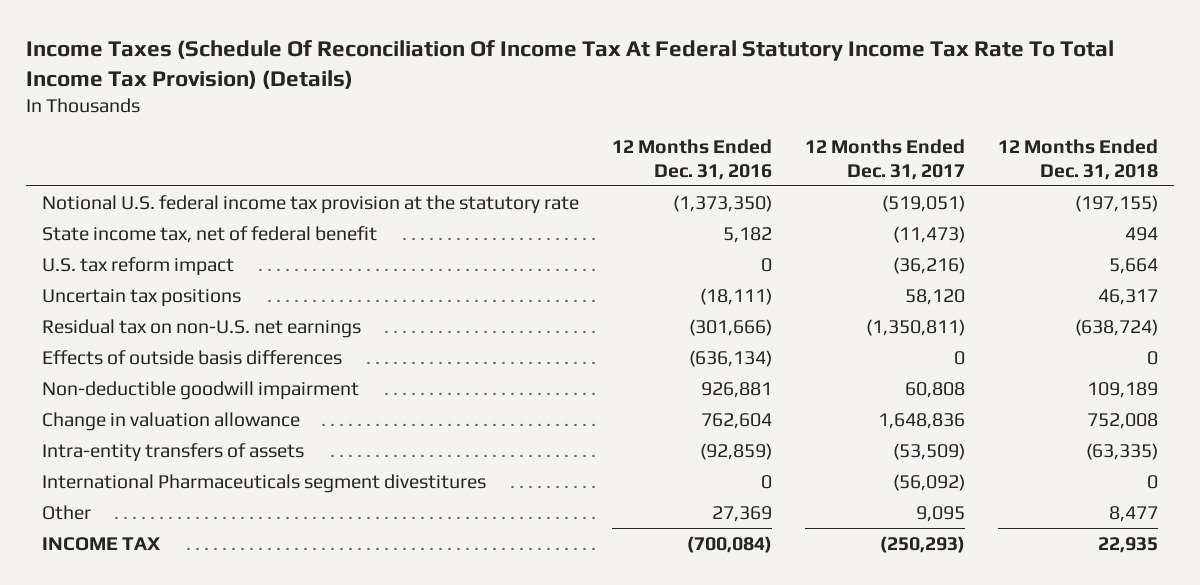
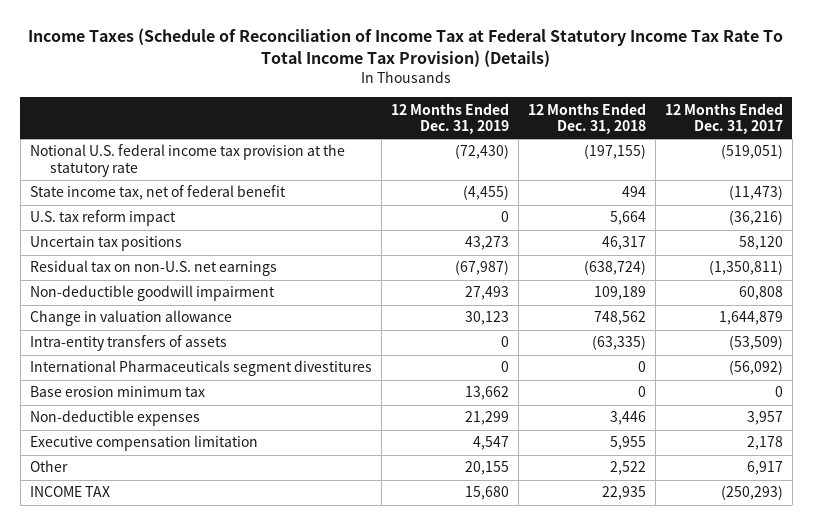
[25,39,1114,90] Income Taxes (Schedule Of Reconciliation Of Income Tax At Federal Statutory Income Tax Rate To Total Income Tax Provision) (Details) -> [28,28,784,68] Income Taxes (Schedule of Reconciliation of Income Tax at Federal Statutory Income Tax Rate To Total Income Tax Provision) (Details)
[612,139,773,180] 12 Months Ended Dec. 31, 2016 -> none
none -> [390,102,509,134] 12 Months Ended Dec. 31, 2019
[42,349,343,365] Effects of outside basis differences -> none
[878,412,966,429] 1,648,836 -> [718,311,783,326] 1,644,879
[1086,412,1158,429] 752,008 -> [593,311,646,326] 748,562
none -> [29,386,205,398] Base erosion minimum tax
none -> [29,410,200,427] Non-deductible expenses
none -> [29,435,258,452] Executive compensation limitation
[916,505,966,522] 9,095 -> [746,461,783,476] 6,917
[1108,505,1158,522] 8,477 -> [609,461,646,476] 2,522

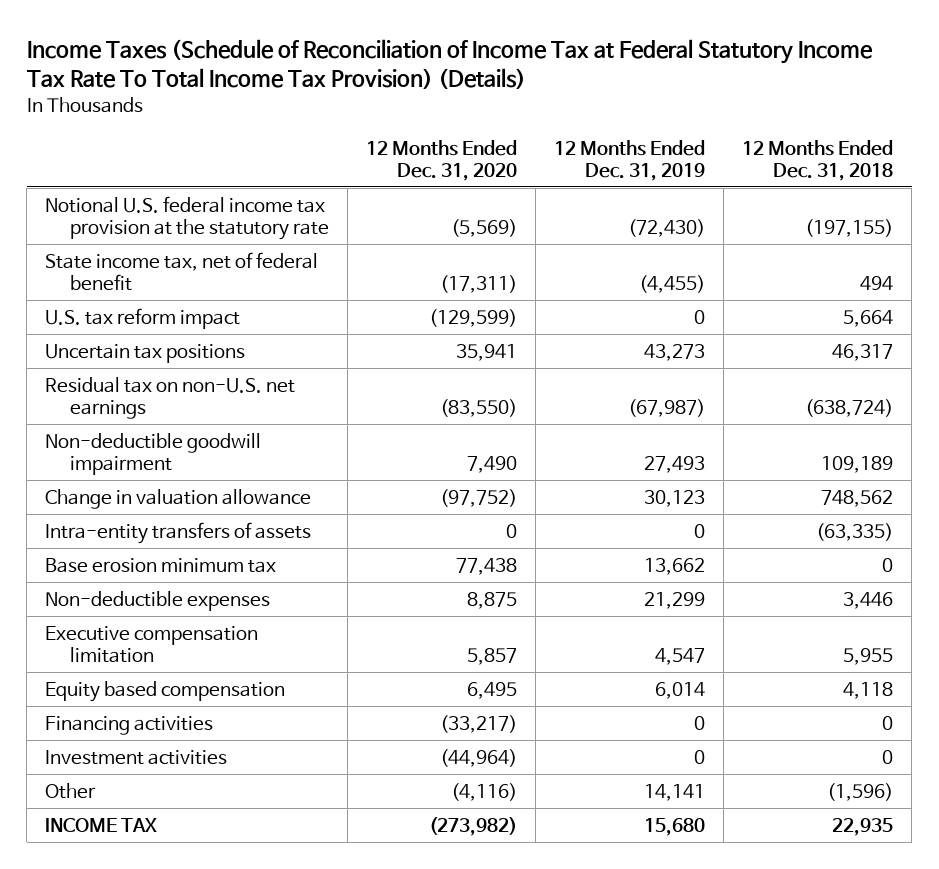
[664,102,783,134] 12 Months Ended Dec. 31, 2017 -> none
none -> [366,139,518,181] 12 Months Ended Dec. 31, 2020
[29,360,372,377] International Pharmaceuticals segment divestitures -> none
none -> [45,680,286,702] Equity based compensation
none -> [45,715,214,735] Financing activities
none -> [45,749,228,765] Investment activities
[464,461,509,476] 20,155 -> [644,783,706,801] 14,141
[609,461,646,476] 2,522 -> [827,782,894,801] (1,596)

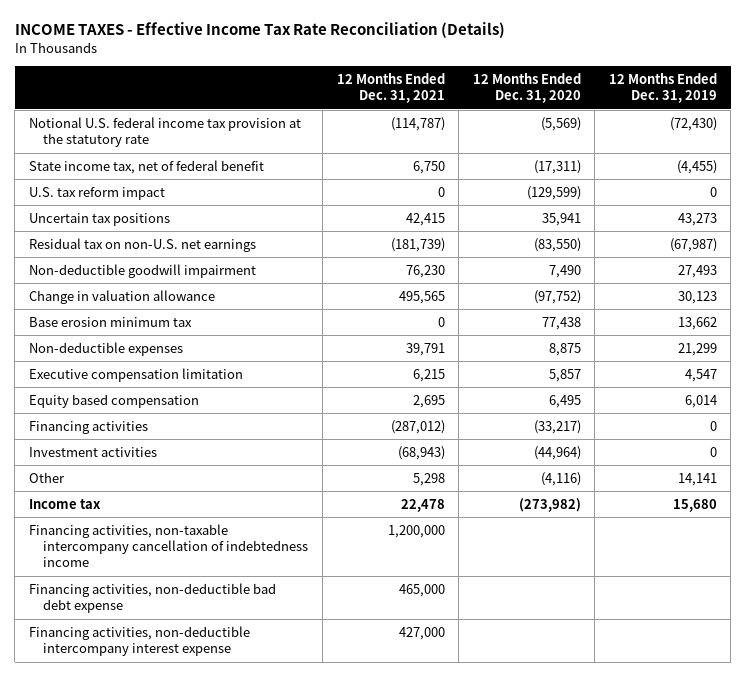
[26,38,873,90] Income Taxes (Schedule of Reconciliation of Income Tax at Federal Statutory Income Tax Rate To Total Income Tax Provision) (Details) -> [14,21,505,38] INCOME TAXES - Effective Income Tax Rate Reconciliation (Details)
[742,139,894,181] 12 Months Ended Dec. 31, 2018 -> none
none -> [336,72,445,104] 12 Months Ended Dec. 31, 2021
[45,521,312,544] Intra-entity transfers of assets -> none
[45,817,158,832] INCOME TAX -> [28,499,101,510] Income tax
none -> [28,524,309,568] Financing activities, non-taxable intercompany cancellation of indebtedness income
none -> [28,583,276,614] Financing activities, non-deductible bad debt expense
none -> [28,626,250,657] Financing activities, non-deductible intercompany interest expense

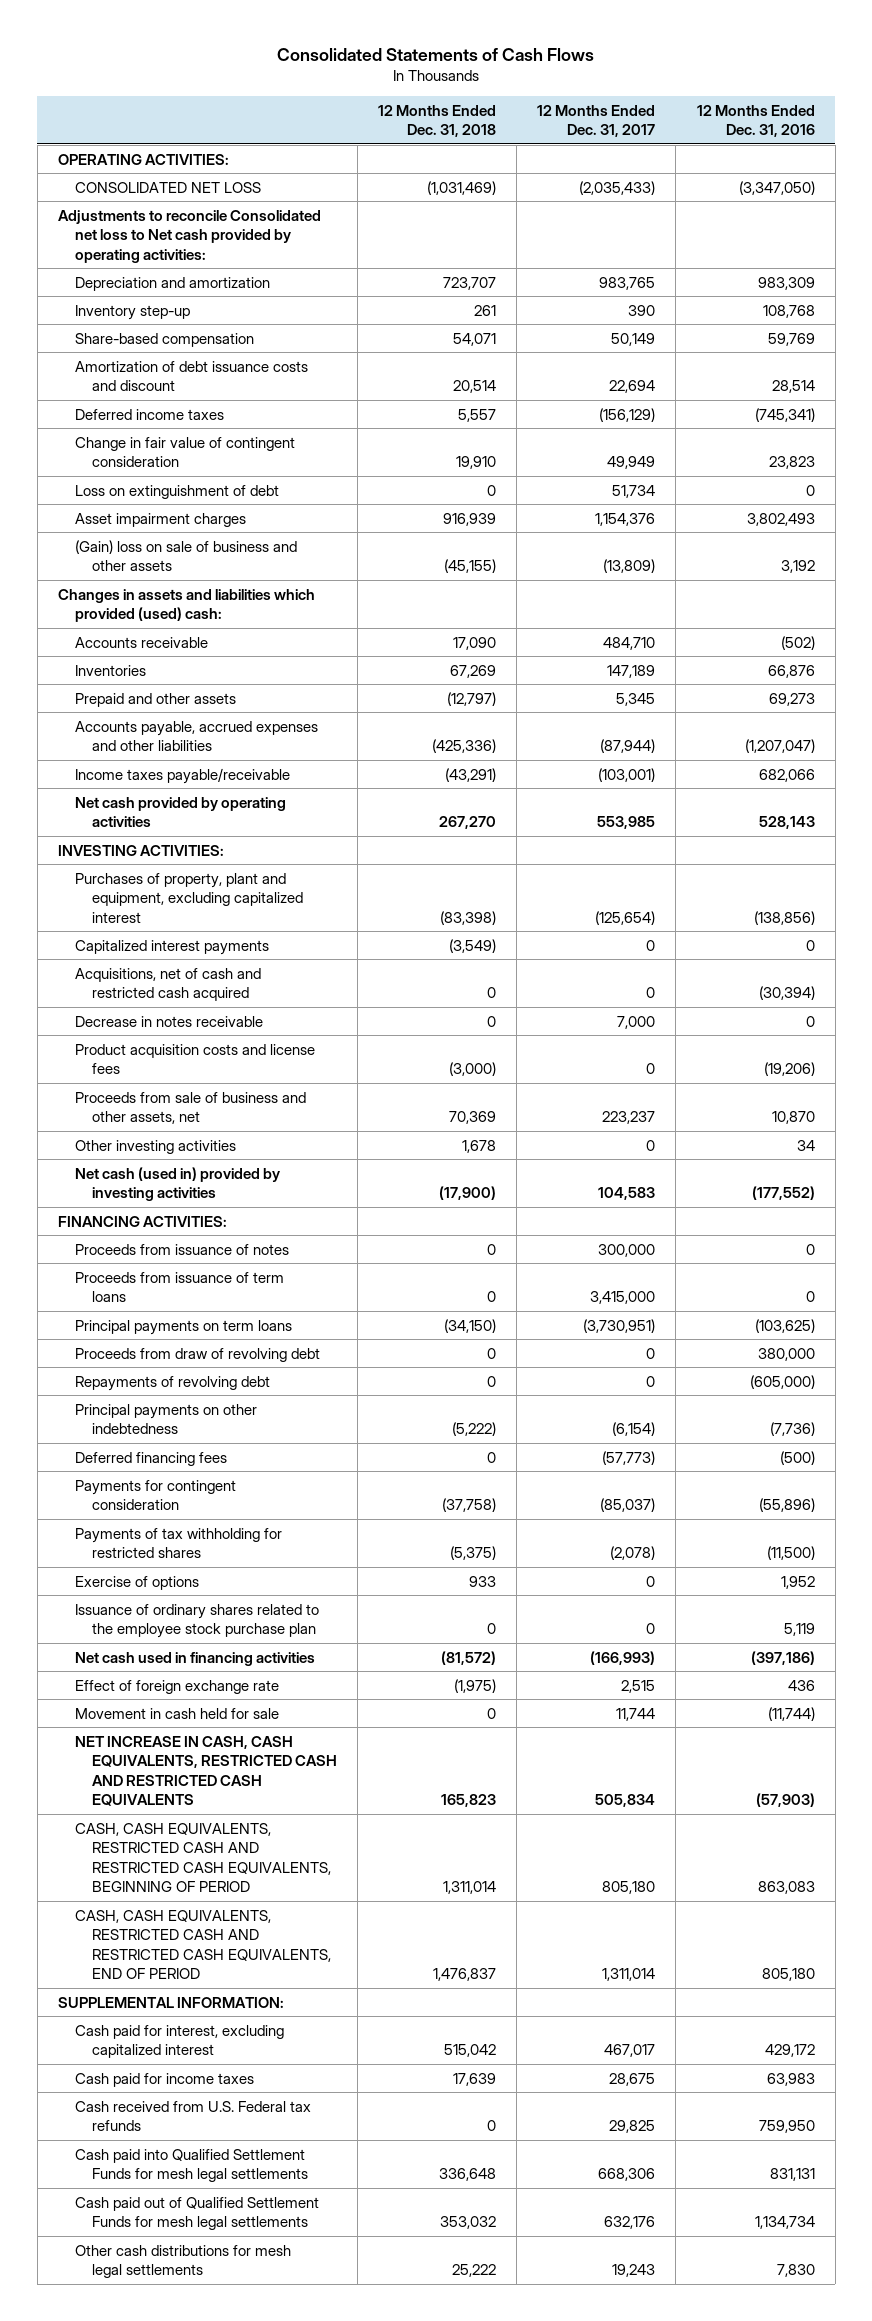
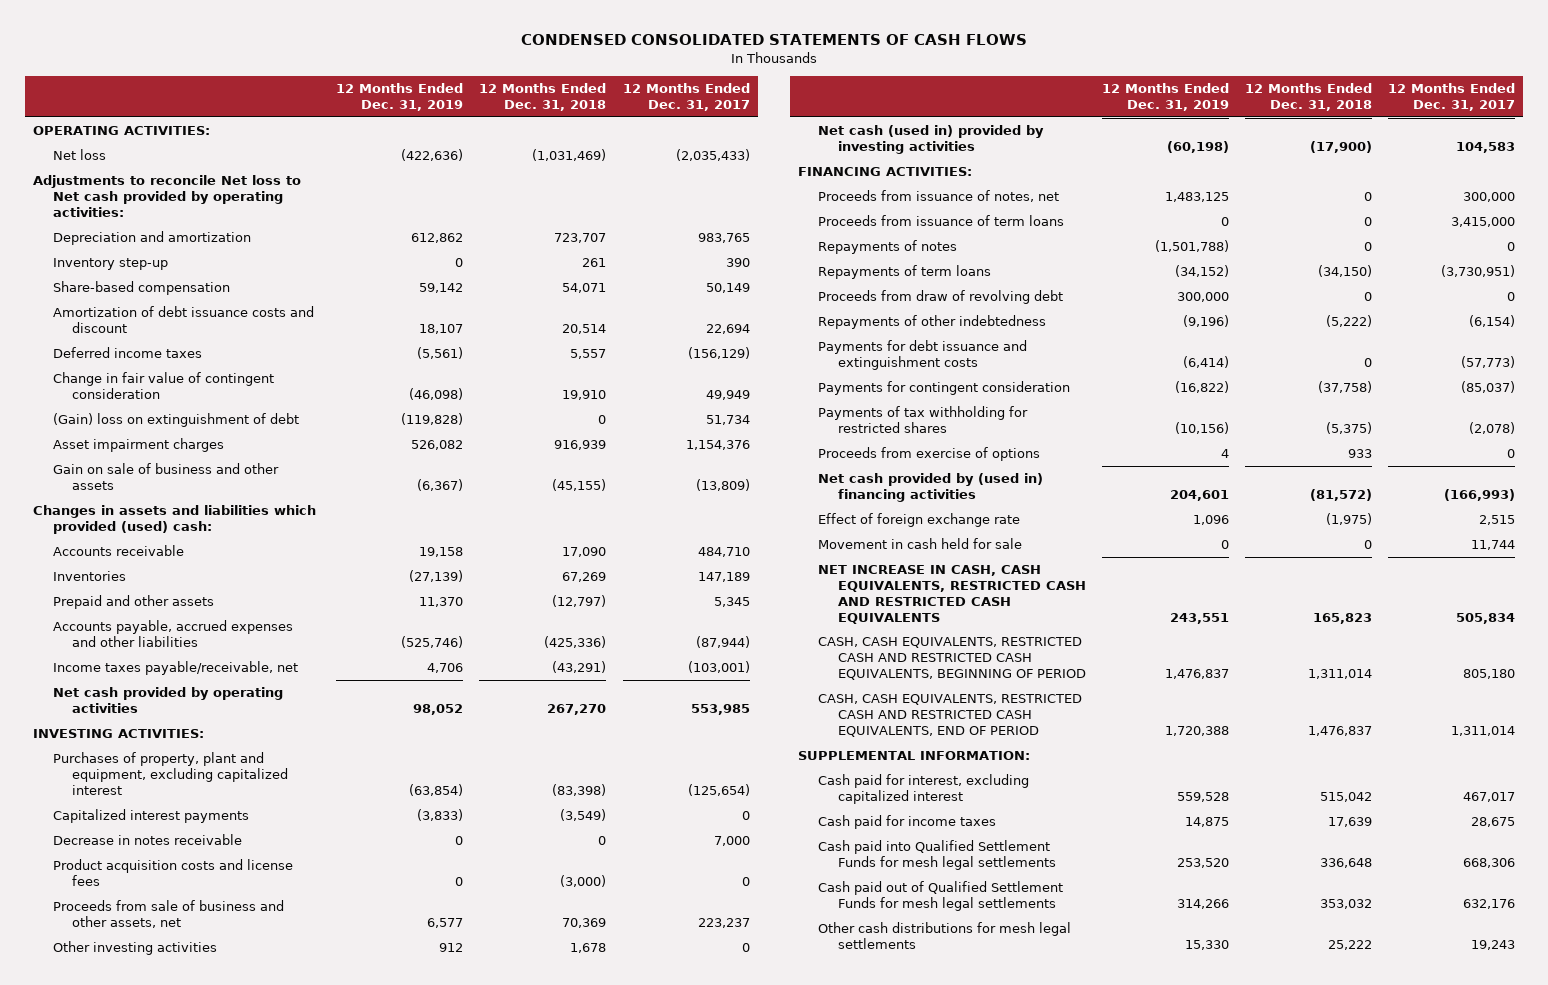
[277,47,595,61] Consolidated Statements of Cash Flows -> [520,34,1027,46] CONDENSED CONSOLIDATED STATEMENTS OF CASH FLOWS
[696,104,815,138] 12 Months Ended Dec. 31, 2016 -> none
none -> [336,83,464,112] 12 Months Ended Dec. 31, 2019
[74,181,261,193] CONSOLIDATED NET LOSS -> [52,149,106,161] Net loss
[57,209,321,263] Adjustments to reconcile Consolidated net loss to Net cash provided by operating activities: -> [32,175,301,217] Adjustments to reconcile Net loss to Net cash provided by operating activities:
[74,484,279,499] Loss on extinguishment of debt -> [52,413,299,428] (Gain) loss on extinguishment of debt
[74,539,297,572] (Gain) loss on sale of business and other assets -> [52,463,279,491] Gain on sale of business and other assets
[74,767,290,784] Income taxes payable/receivable -> [52,661,298,676] Income taxes payable/receivable, net
[74,967,261,1002] Acquisitions, net of cash and restricted cash acquired -> none
[74,1243,289,1255] Proceeds from issuance of notes -> [818,190,1060,203] Proceeds from issuance of notes, net
none -> [818,240,958,255] Repayments of notes
[74,1319,292,1335] Principal payments on term loans -> [818,265,992,280] Repayments of term loans
[74,1375,270,1391] Repayments of revolving debt -> none
[74,1403,257,1435] Principal payments on other indebtedness -> [818,315,1047,330] Repayments of other indebtedness
[74,1451,227,1466] Deferred financing fees -> [818,340,1028,371] Payments for debt issuance and extinguishment costs
[74,1603,319,1639] Issuance of ordinary shares related to the employee stock purchase plan -> none
[74,1575,199,1590] Exercise of options -> [818,447,1041,462] Proceeds from exercise of options
[74,1651,315,1666] Net cash used in financing activities -> [818,473,1044,503] Net cash provided by (used in) financing activities
[74,2100,311,2132] Cash received from U.S. Federal tax refunds -> none

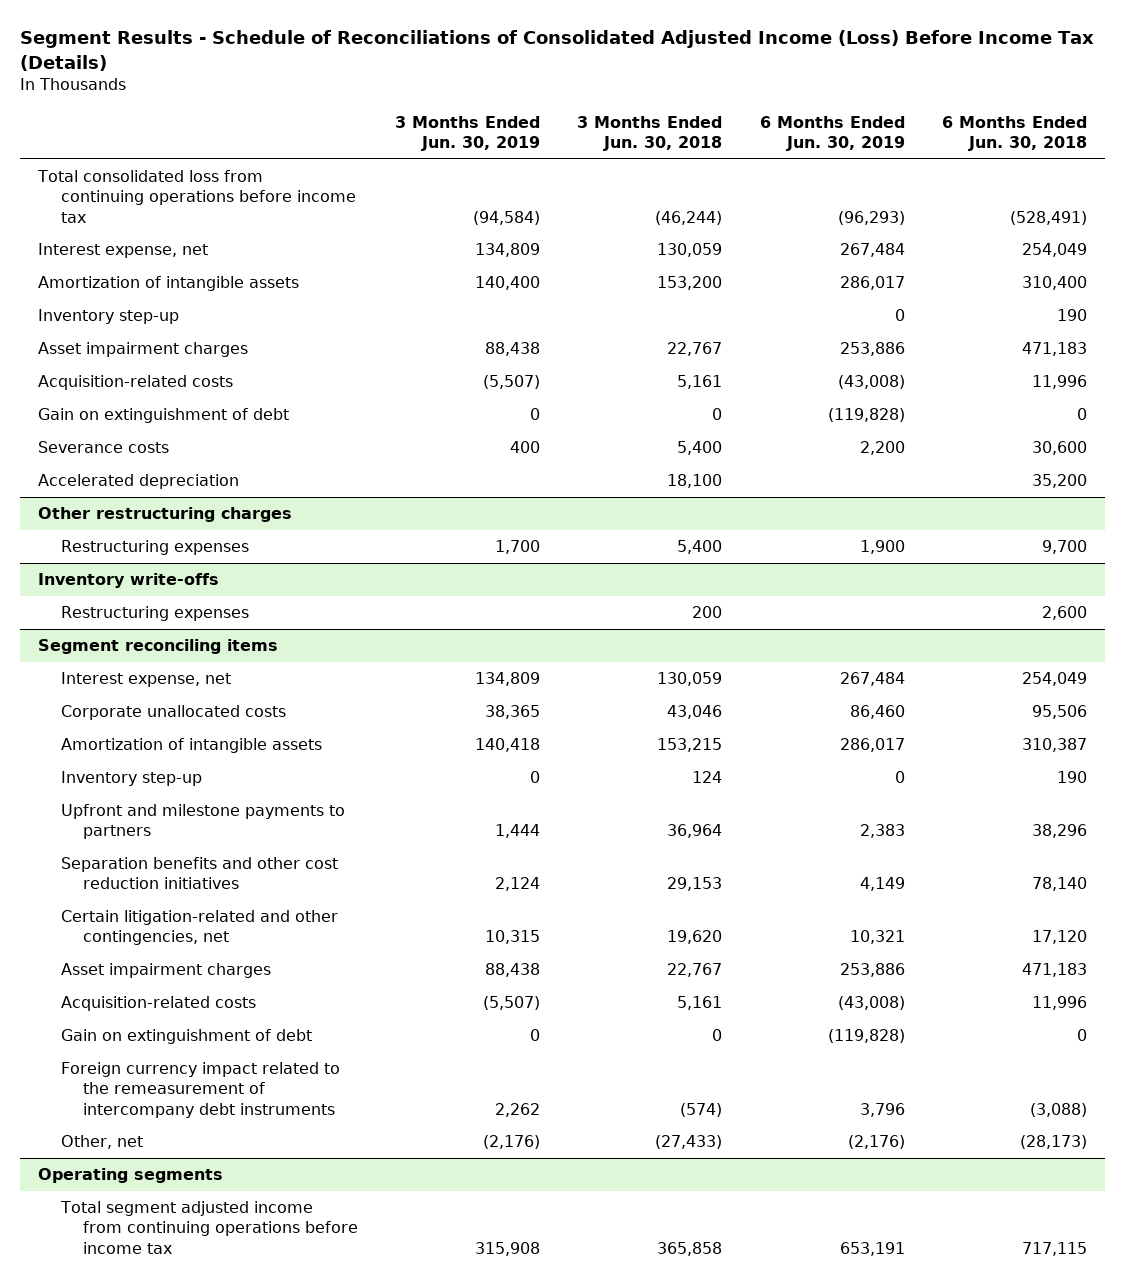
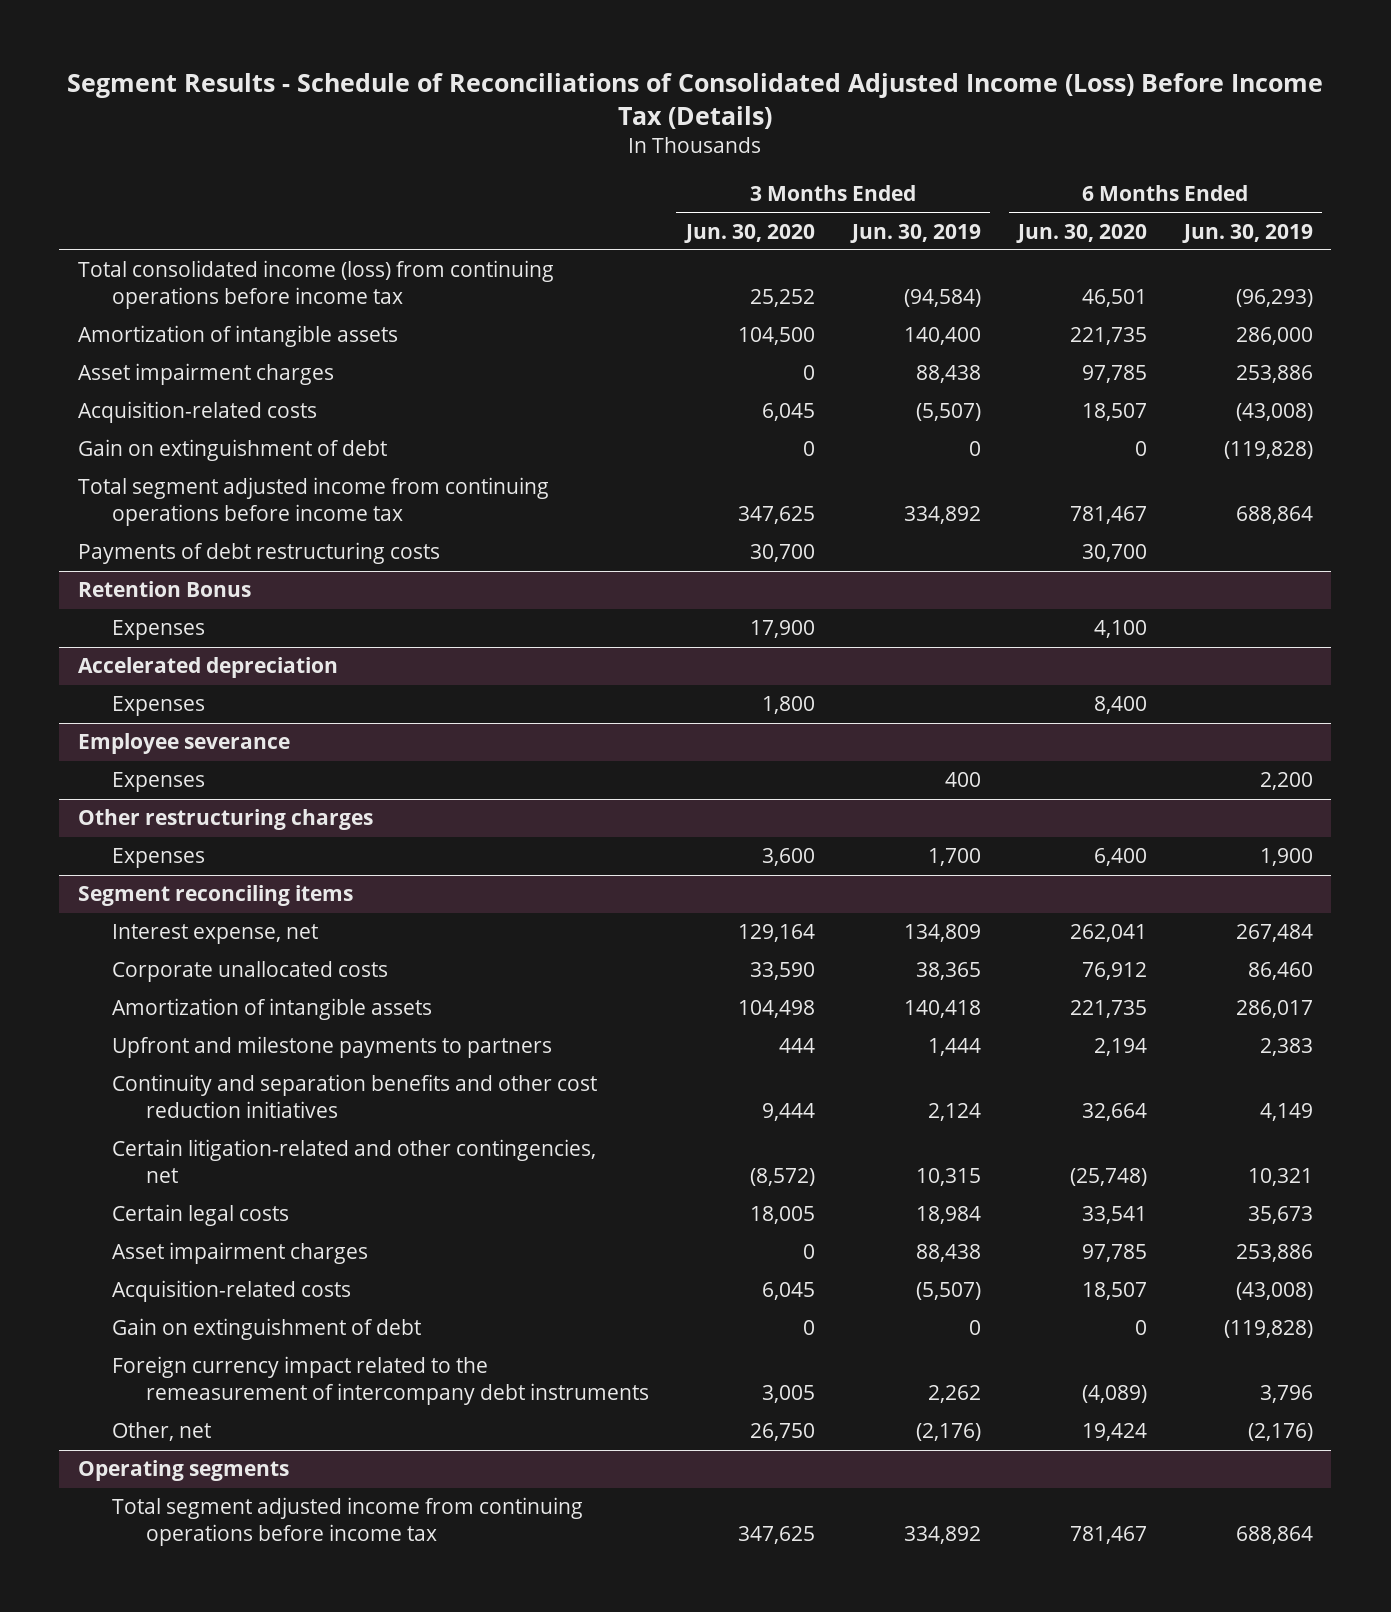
[577,115,723,151] 3 Months Ended Jun. 30, 2018 -> none
[941,115,1087,151] 6 Months Ended Jun. 30, 2018 -> none
none -> [683,223,815,243] Jun. 30, 2020
none -> [1015,223,1147,243] Jun. 30, 2020
[38,243,209,259] Interest expense, net -> none
[38,309,180,325] Inventory step-up -> none
[37,170,356,223] Total consolidated loss from continuing operations before income tax -> [77,260,554,310] Total consolidated income (loss) from continuing operations before income tax
[839,276,905,291] 286,017 -> [1235,327,1313,346] 286,000
[38,474,240,490] Accelerated depreciation -> none
none -> [77,477,549,527] Total segment adjusted income from continuing operations before income tax
none -> [77,542,440,565] Payments of debt restructuring costs
none -> [77,581,251,598] Retention Bonus
none -> [111,620,205,641] Expenses
none -> [77,657,338,679] Accelerated depreciation
none -> [111,696,205,717] Expenses
none -> [77,733,290,755] Employee severance
[38,441,170,454] Severance costs -> [111,772,205,793] Expenses
[38,573,220,589] Inventory write-offs -> none
[60,606,249,622] Restructuring expenses -> none
[60,540,249,556] Restructuring expenses -> [111,848,205,869] Expenses
[60,771,202,787] Inventory step-up -> none
[60,857,338,890] Separation benefits and other cost reduction initiatives -> [111,1074,597,1119] Continuity and separation benefits and other cost reduction initiatives
none -> [111,1204,289,1227] Certain legal costs
[475,1241,541,1256] 315,908 -> [903,1526,981,1545] 334,892
[839,1241,905,1256] 653,191 -> [1235,1526,1313,1545] 688,864

